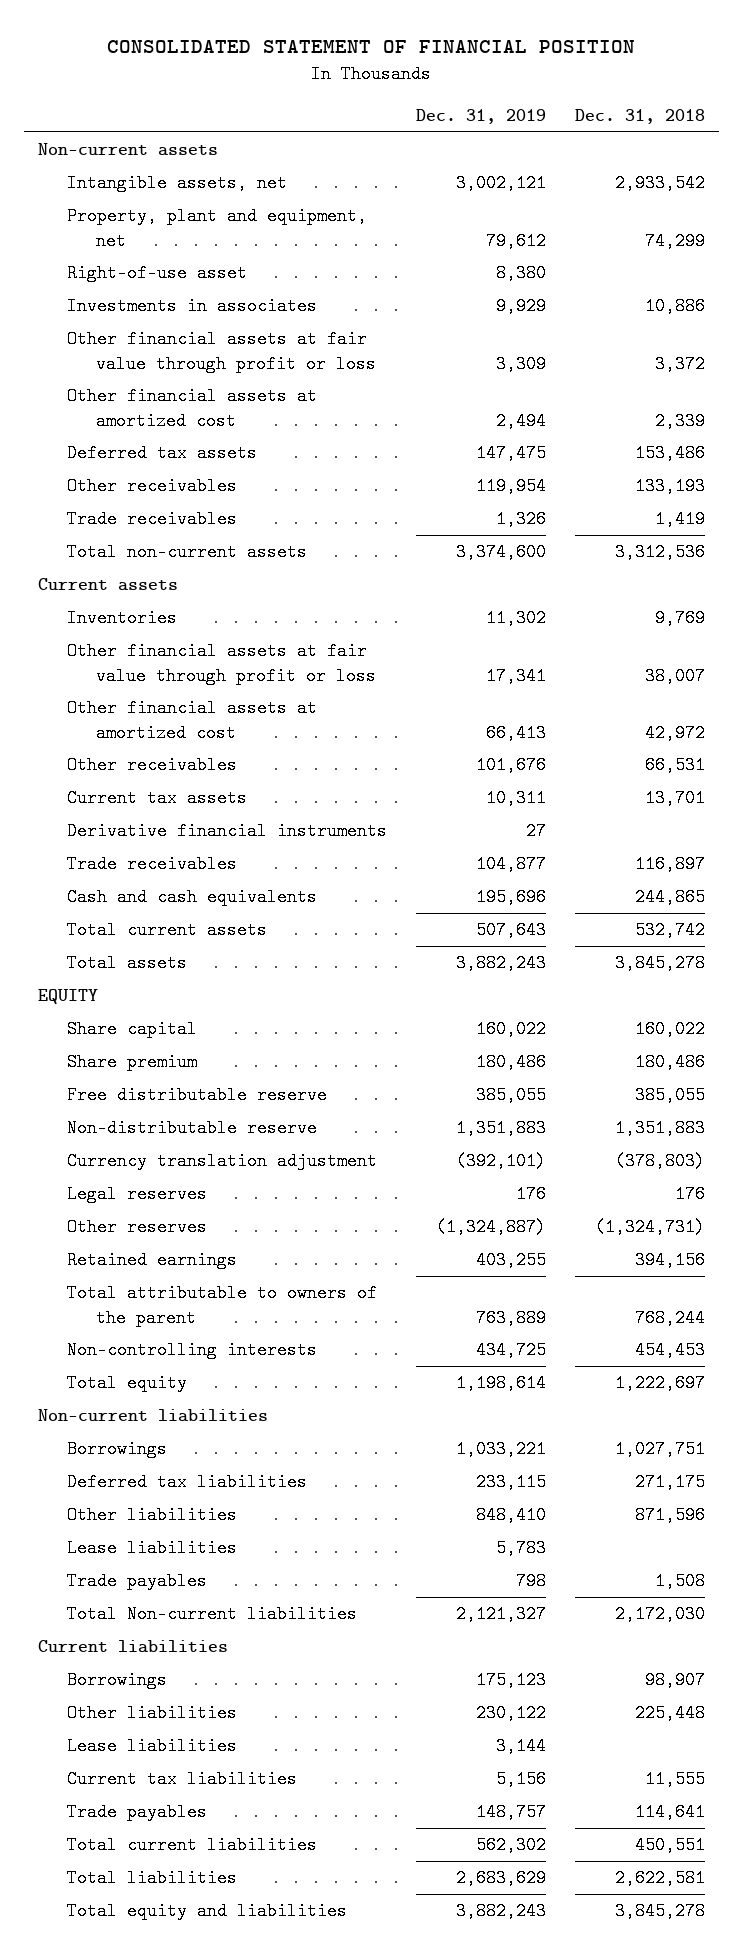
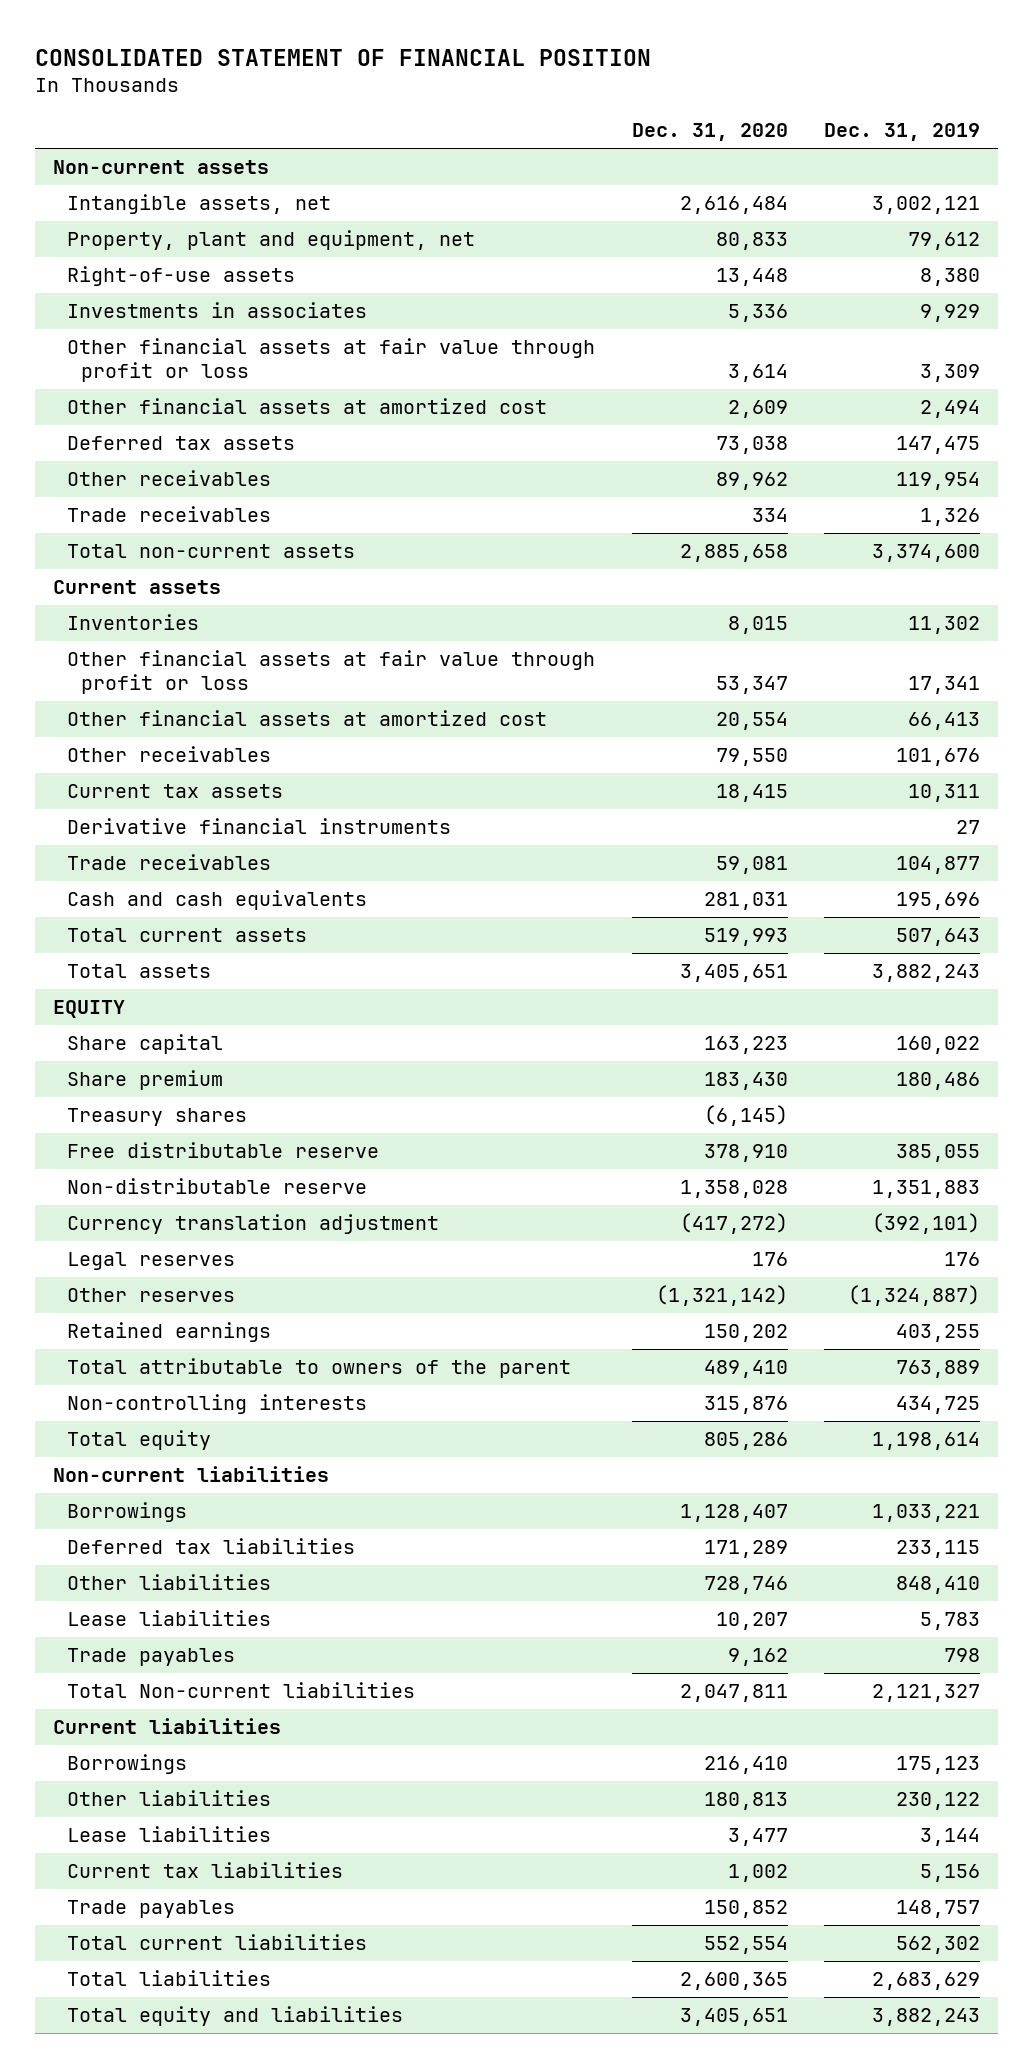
[574,108,705,124] Dec. 31, 2018 -> none
none -> [631,123,788,142] Dec. 31, 2020
[66,264,247,283] Right-of-use asset -> [67,266,296,287] Right-of-use assets
none -> [67,1108,248,1127] Treasury shares

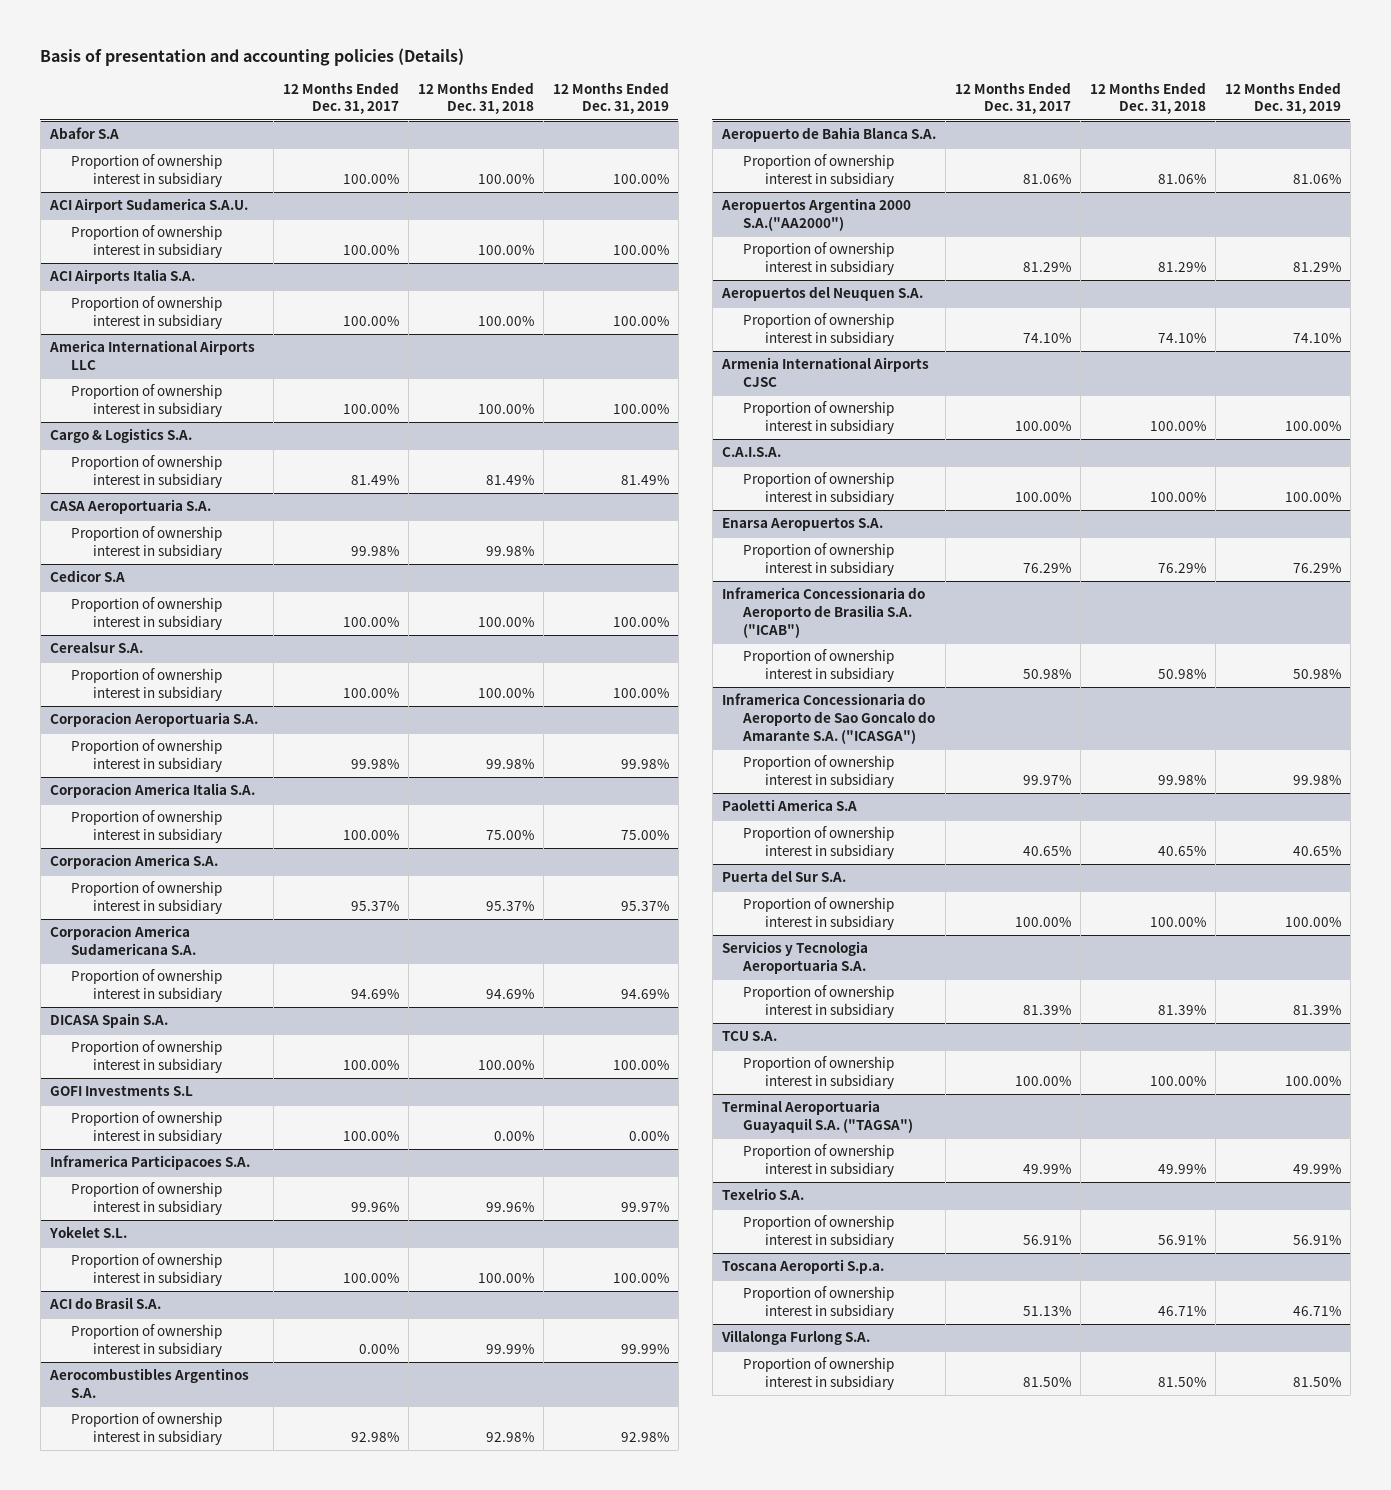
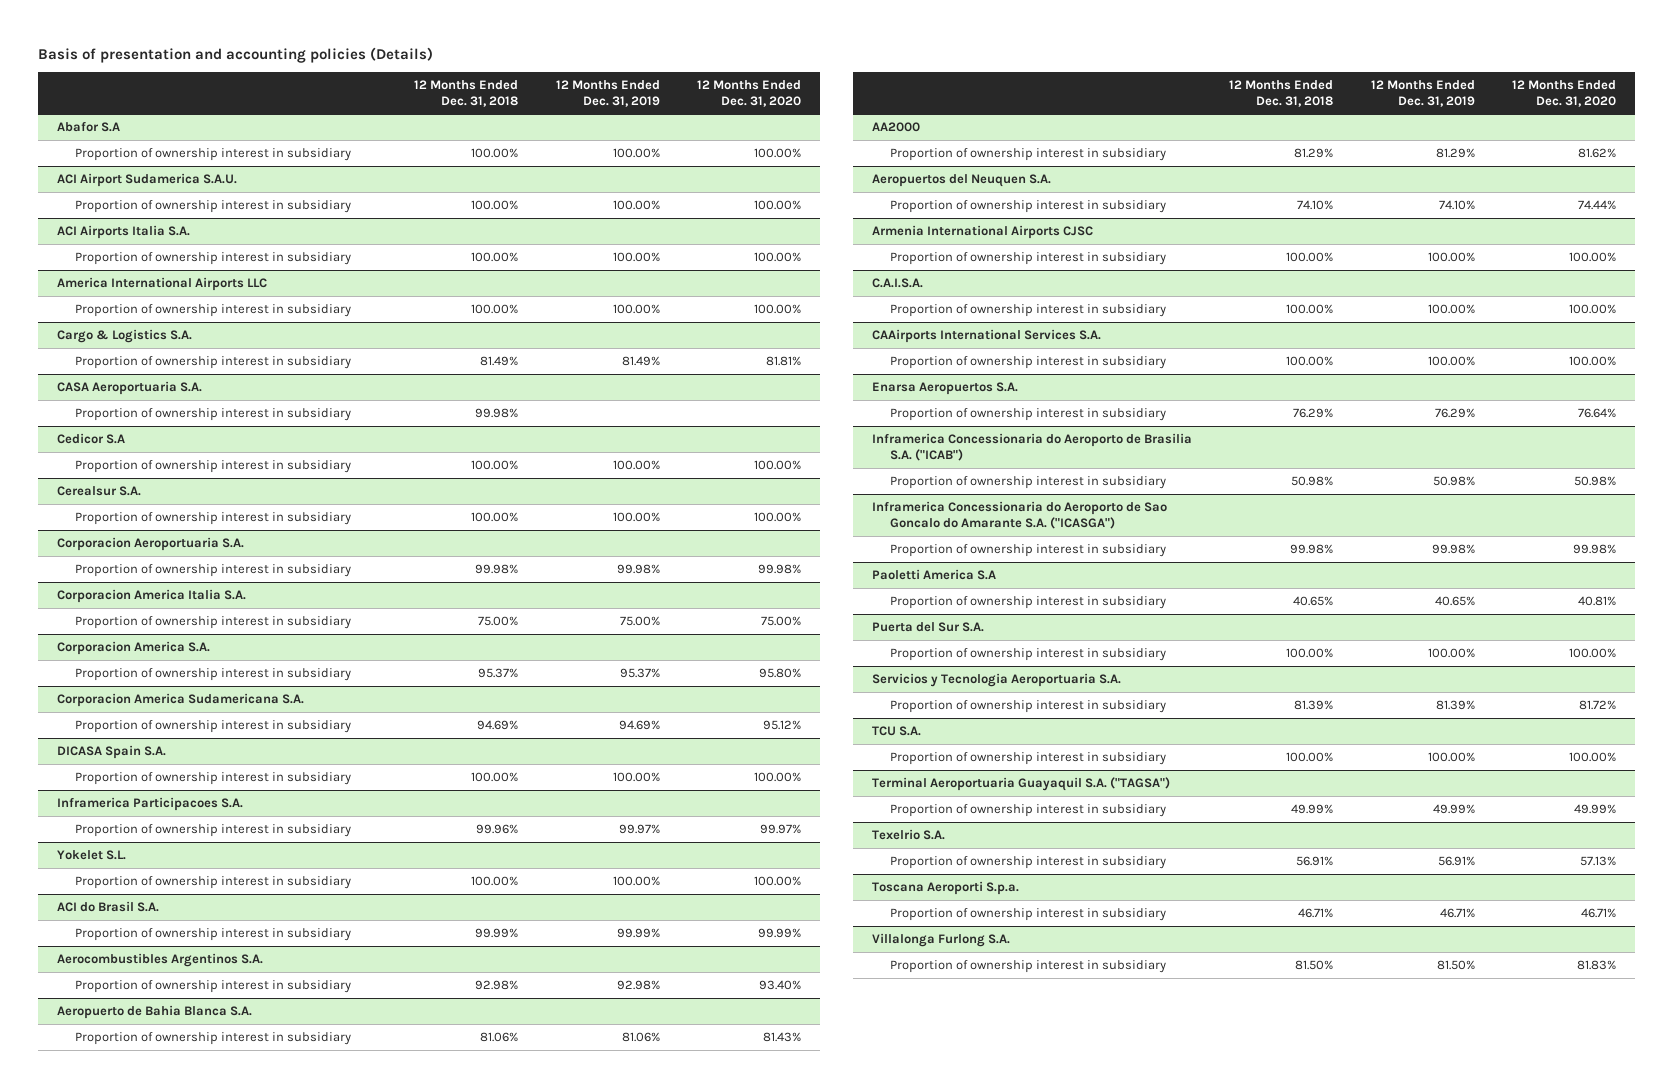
[282,81,399,115] 12 Months Ended Dec. 31, 2017 -> none
none -> [697,79,802,107] 12 Months Ended Dec. 31, 2020
[49,1085,193,1097] GOFI Investments S.L -> none
[71,1111,223,1144] Proportion of ownership interest in subsidiary -> none
[720,198,911,231] Aeropuertos Argentina 2000 S.A.("AA2000") -> [871,122,920,133] AA2000
none -> [871,329,1101,344] CAAirports International Services S.A.
none -> [889,356,1166,370] Proportion of ownership interest in subsidiary

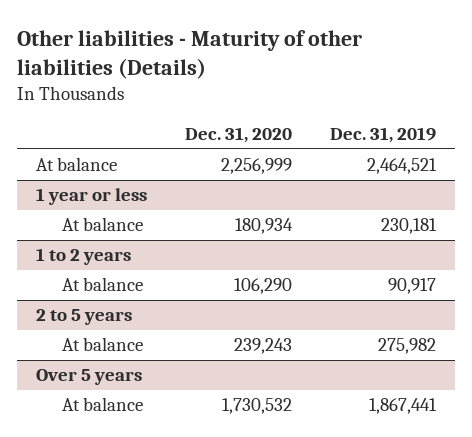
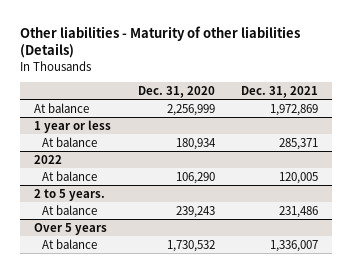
[330,127,437,144] Dec. 31, 2019 -> none
none -> [241,85,319,98] Dec. 31, 2021
[36,248,132,266] 1 to 2 years -> [33,154,62,164] 2022
[36,309,133,326] 2 to 5 years -> [33,188,105,201] 2 to 5 years.

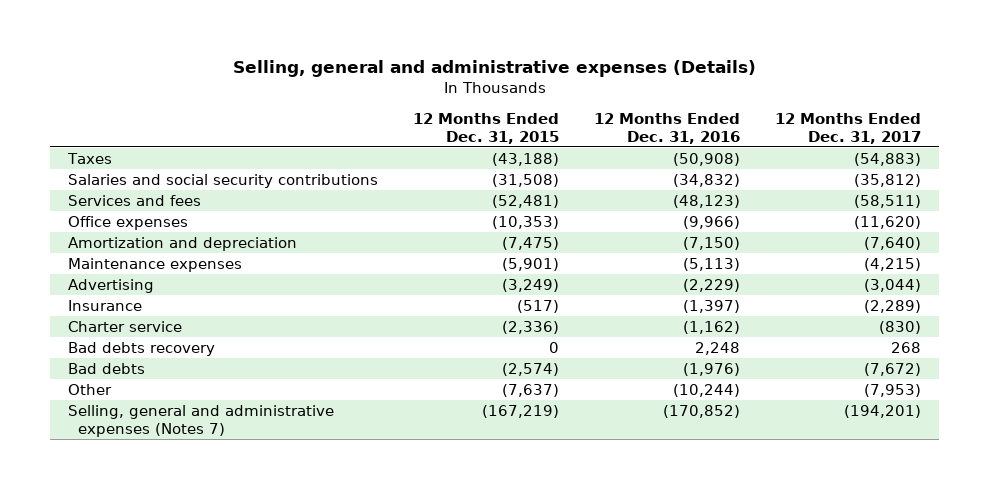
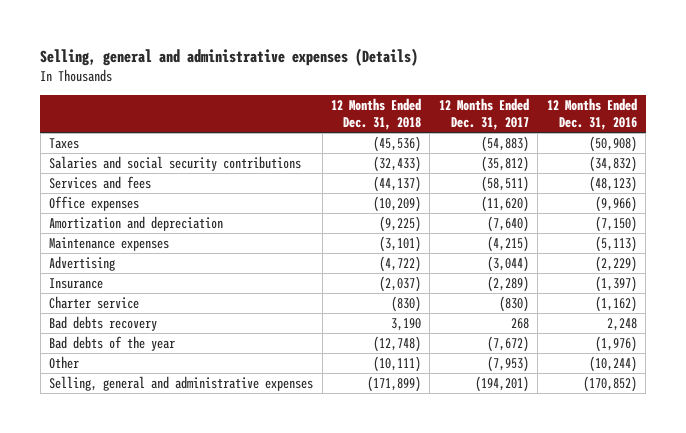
[413,112,560,144] 12 Months Ended Dec. 31, 2015 -> none
none -> [331,98,422,130] 12 Months Ended Dec. 31, 2018
[68,363,146,375] Bad debts -> [49,335,176,351] Bad debts of the year
[68,405,335,437] Selling, general and administrative expenses (Notes 7) -> [49,375,314,391] Selling, general and administrative expenses

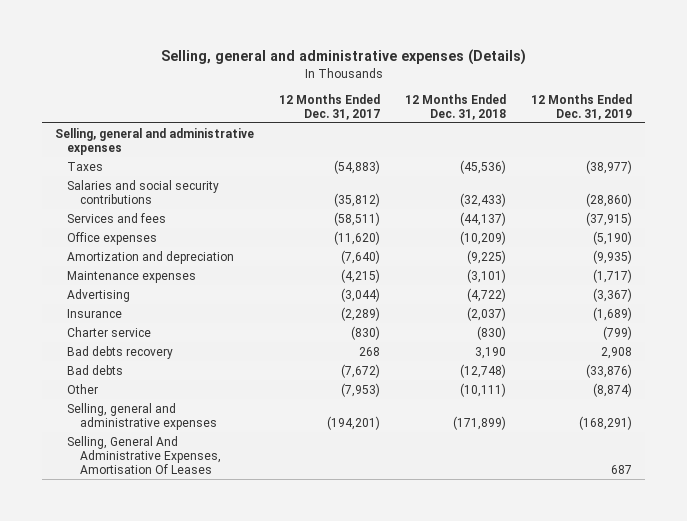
[546,98,637,130] 12 Months Ended Dec. 31, 2016 -> none
none -> [531,93,633,120] 12 Months Ended Dec. 31, 2019
none -> [54,127,254,155] Selling, general and administrative expenses
[49,335,176,351] Bad debts of the year -> [67,364,124,375] Bad debts
none -> [67,435,221,474] Selling, General And Administrative Expenses, Amortisation Of Leases

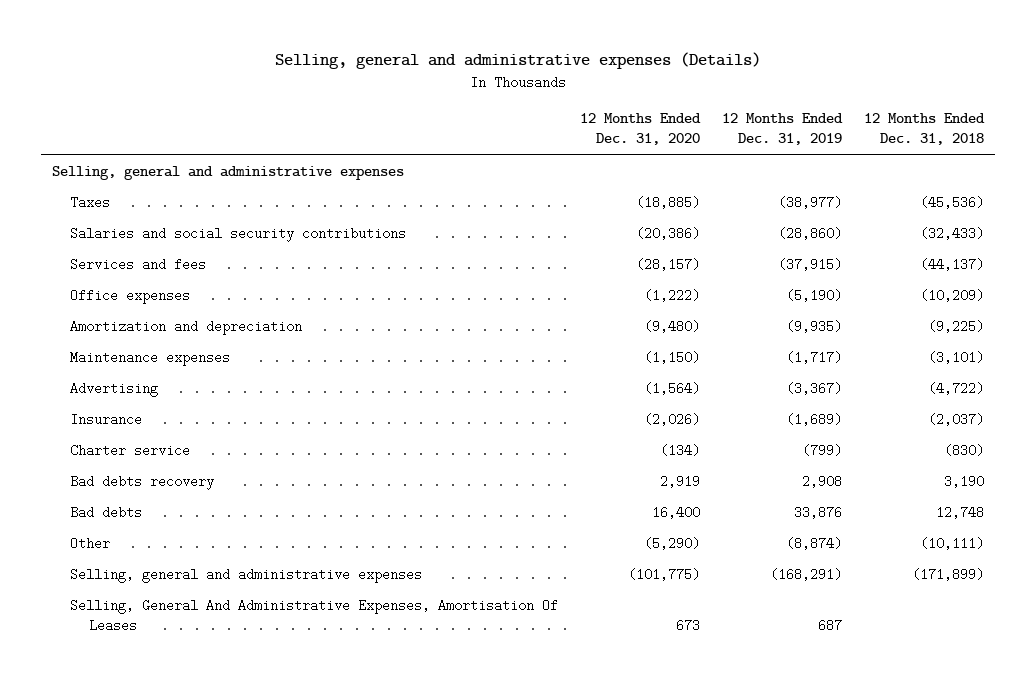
[279,93,381,120] 12 Months Ended Dec. 31, 2017 -> none
none -> [580,112,702,146] 12 Months Ended Dec. 31, 2020
[460,363,507,378] (12,748) -> [936,505,985,519] 12,748
[586,363,633,378] (33,876) -> [794,505,843,519] 33,876

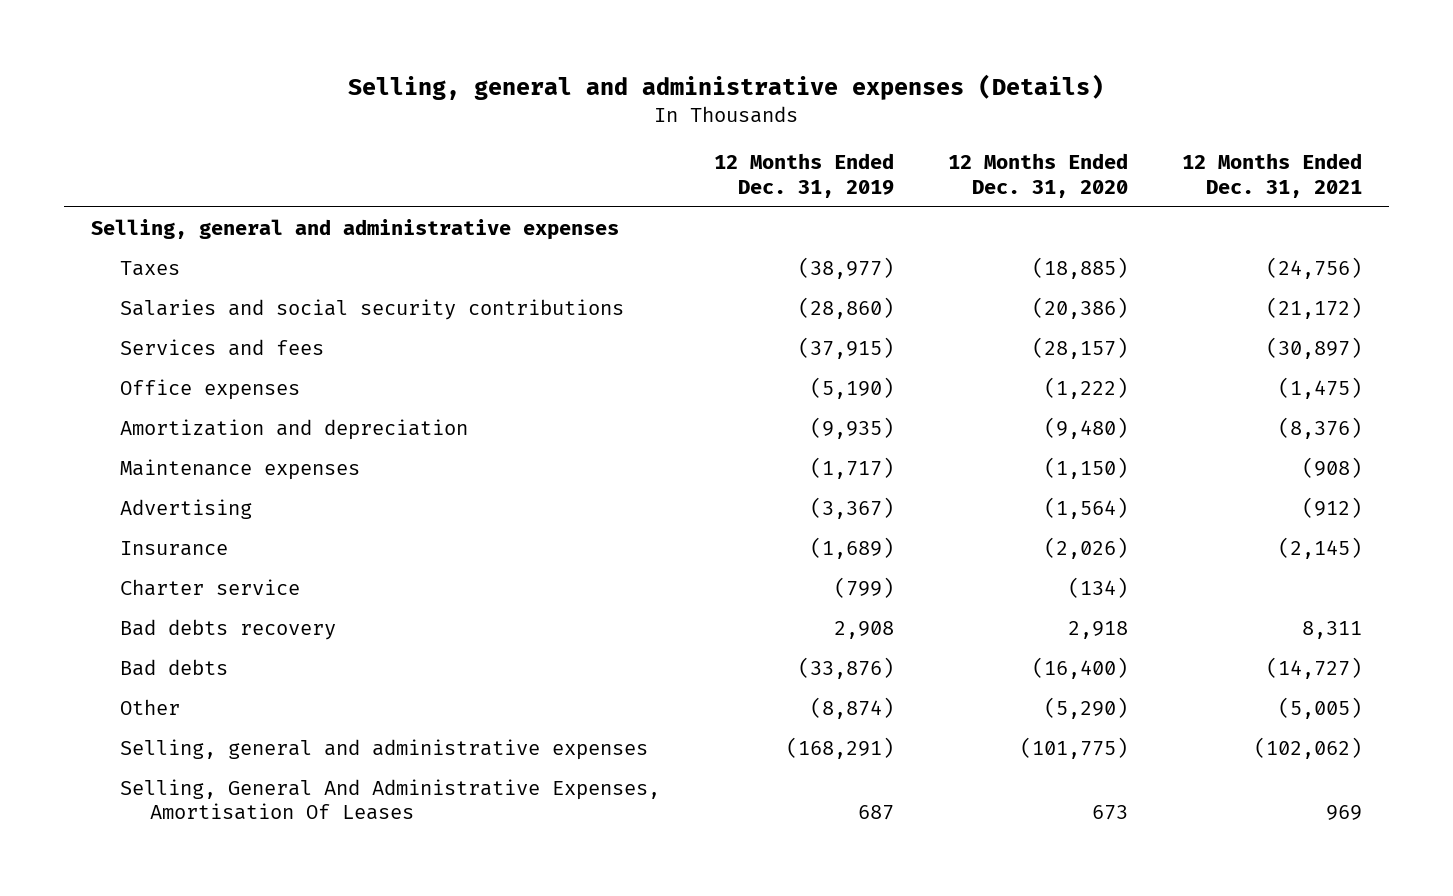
[864,112,986,146] 12 Months Ended Dec. 31, 2018 -> none
none -> [1181,153,1362,198] 12 Months Ended Dec. 31, 2021
[660,474,701,488] 2,919 -> [1067,620,1128,639] 2,918
[652,505,701,519] 16,400 -> [1031,656,1128,679] (16,400)
[794,505,843,519] 33,876 -> [798,656,895,679] (33,876)

